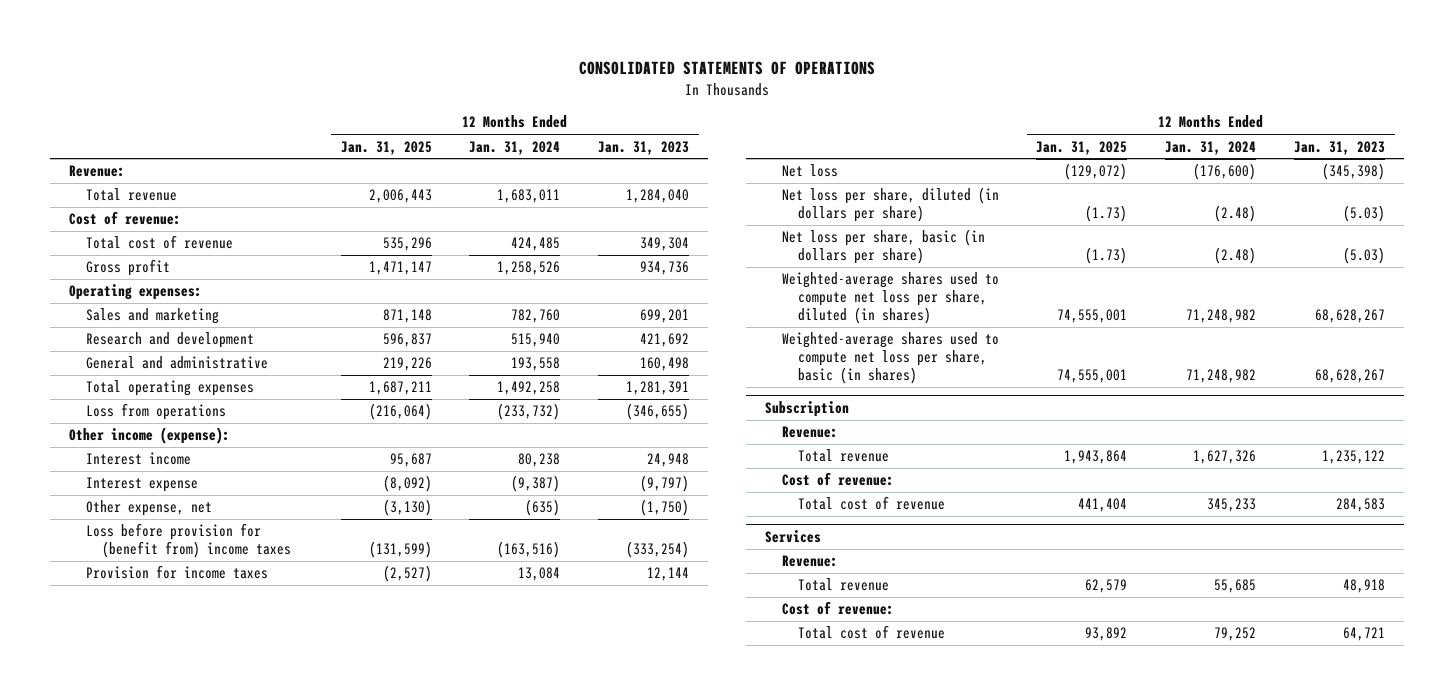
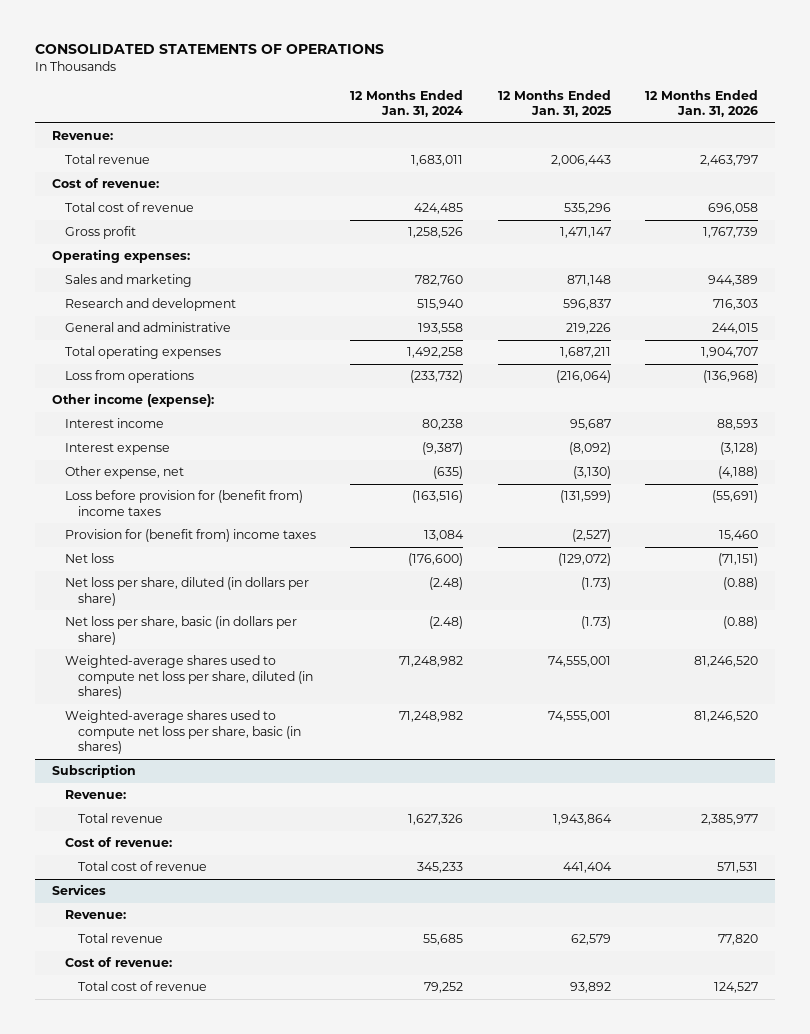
[598,140,690,155] Jan. 31, 2023 -> none
none -> [644,89,758,118] 12 Months Ended Jan. 31, 2026
[85,565,268,580] Provision for income taxes -> [65,529,317,543] Provision for (benefit from) income taxes

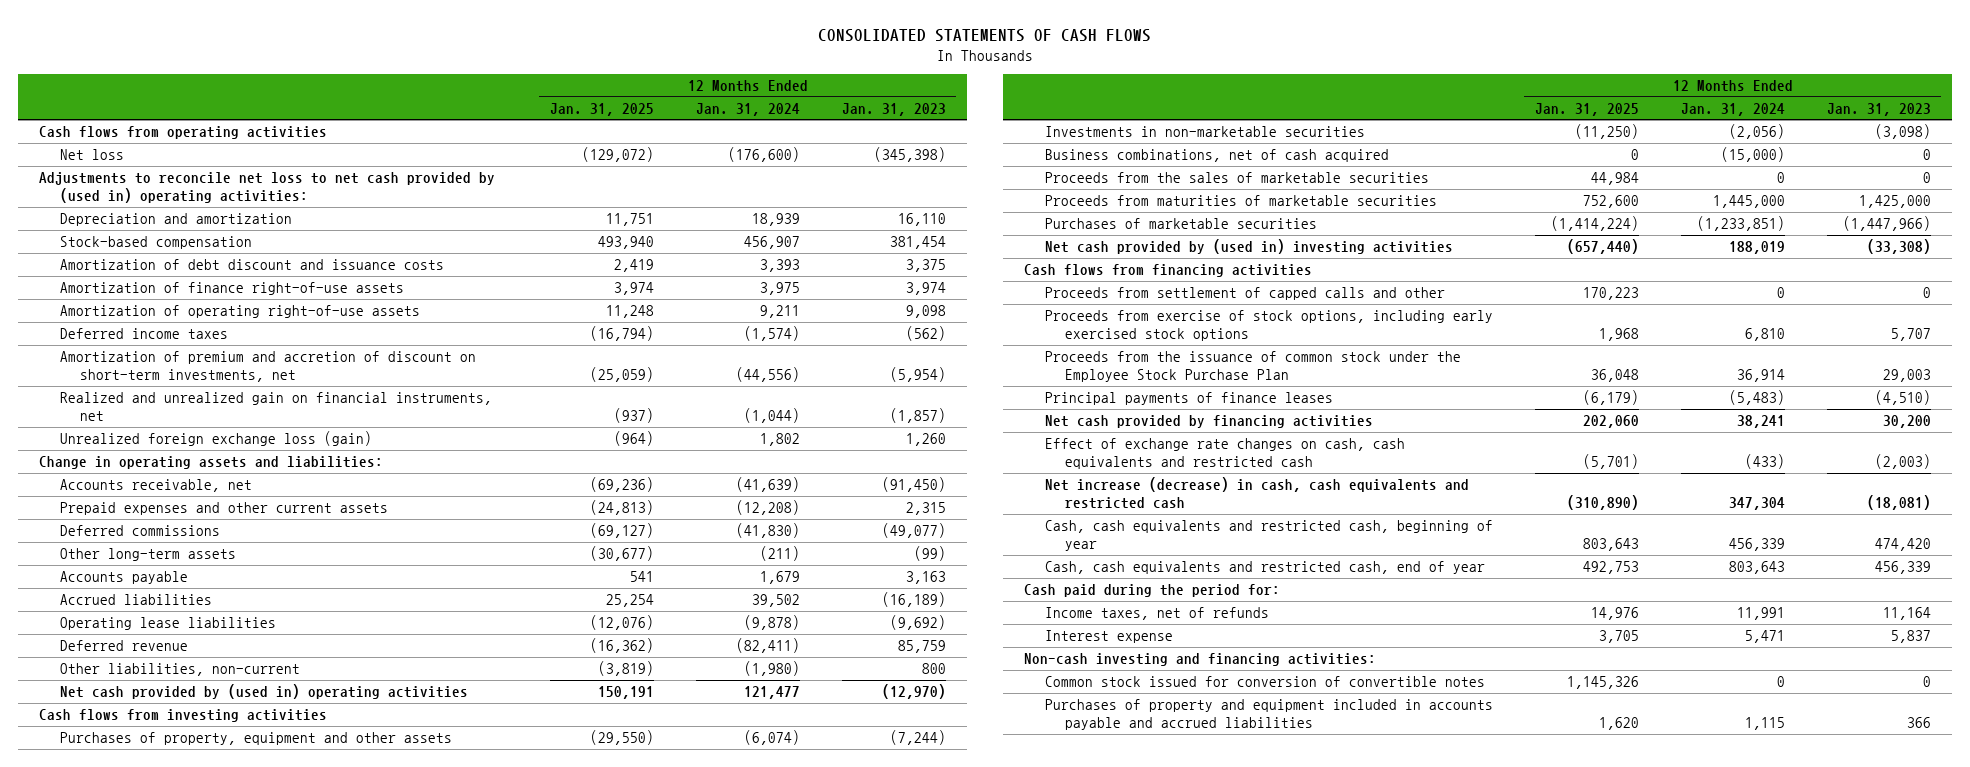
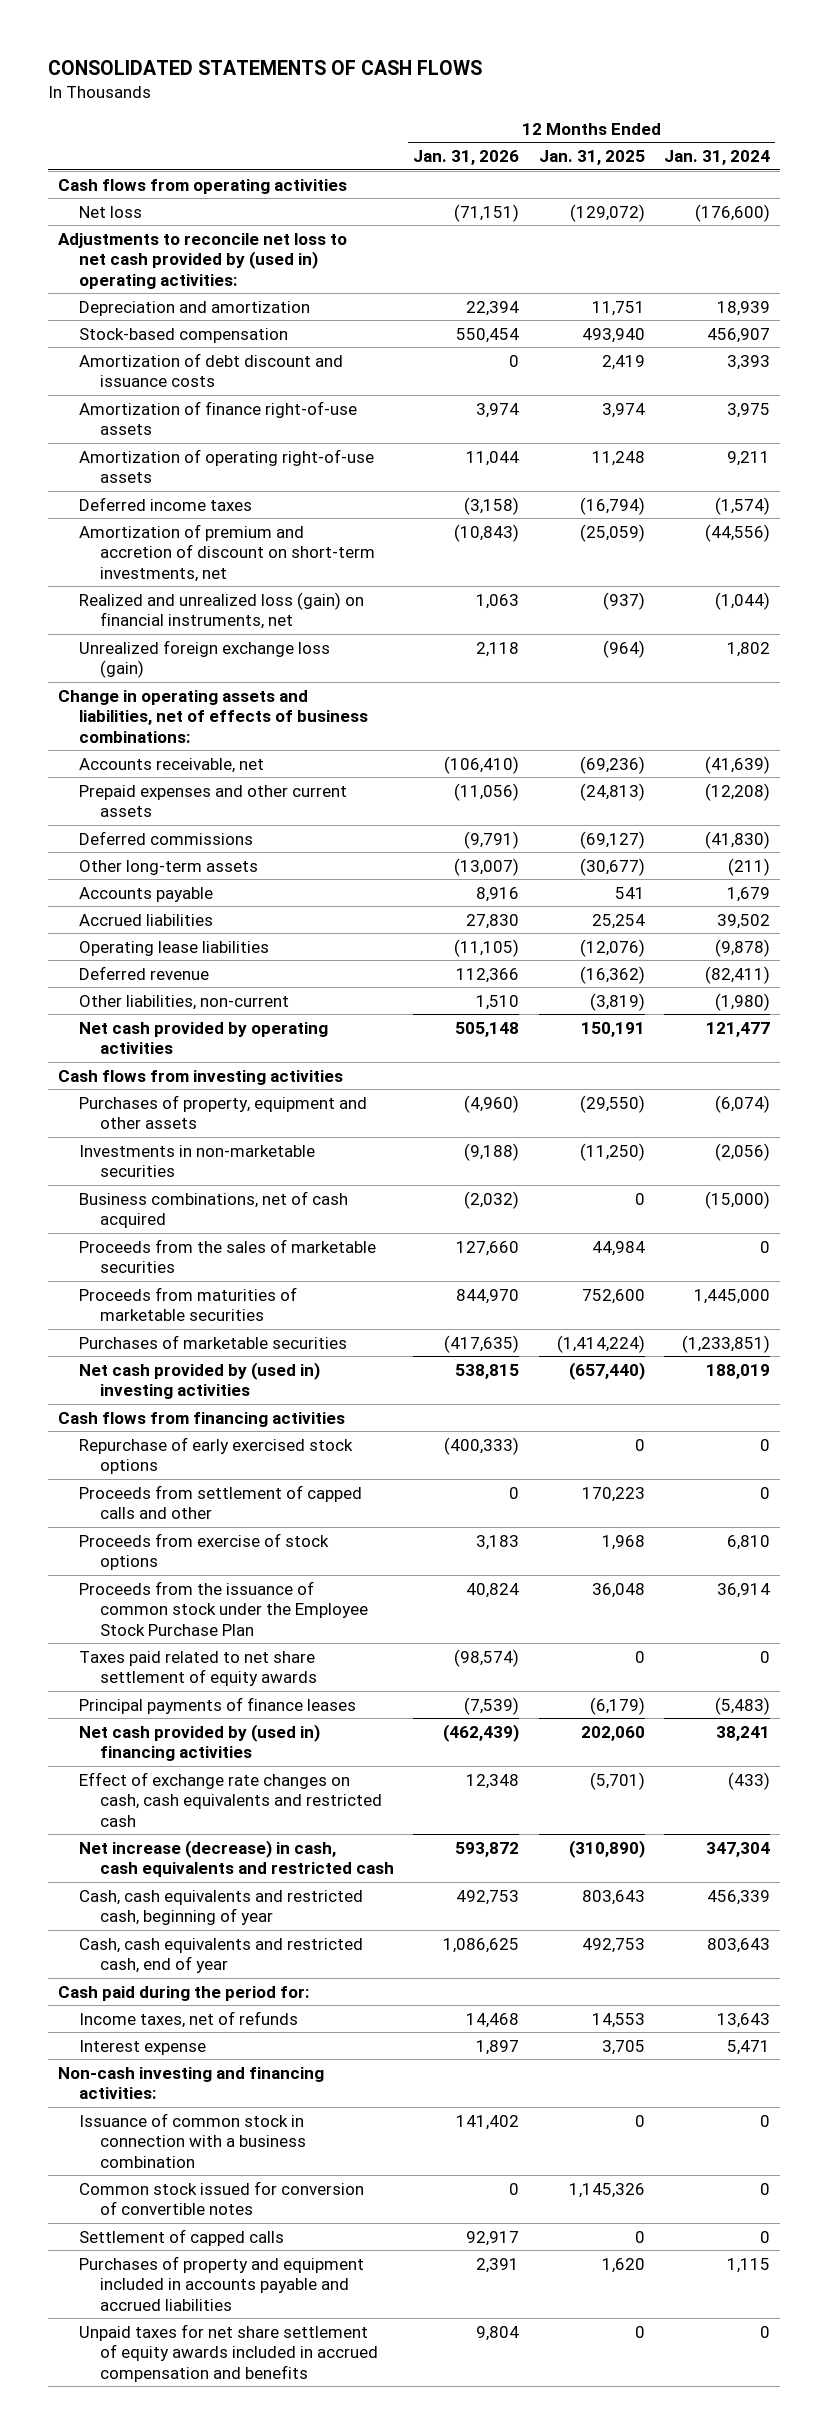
[841,102,946,116] Jan. 31, 2023 -> none
none -> [413,150,520,166] Jan. 31, 2026
[59,391,492,422] Realized and unrealized gain on financial instruments, net -> [78,591,364,630] Realized and unrealized loss (gain) on financial instruments, net
[38,455,383,469] Change in operating assets and liabilities: -> [58,689,368,743] Change in operating assets and liabilities, net of effects of business combinations:
[59,683,468,699] Net cash provided by (used in) operating activities -> [78,1021,328,1055] Net cash provided by operating activities
none -> [78,1436,353,1475] Repurchase of early exercised stock options
[1044,309,1493,342] Proceeds from exercise of stock options, including early exercised stock options -> [78,1532,329,1571] Proceeds from exercise of stock options
none -> [78,1650,317,1687] Taxes paid related to net share settlement of equity awards
[1044,414,1373,428] Net cash provided by financing activities -> [78,1723,320,1762] Net cash provided by (used in) financing activities
[1590,606,1639,620] 14,976 -> [591,2012,645,2028] 14,553
[1736,606,1785,620] 11,991 -> [717,2012,771,2028] 13,643
none -> [78,2112,306,2168] Issuance of common stock in connection with a business combination
none -> [78,2228,284,2246] Settlement of capped calls
none -> [78,2323,378,2382] Unpaid taxes for net share settlement of equity awards included in accrued compensation and benefits

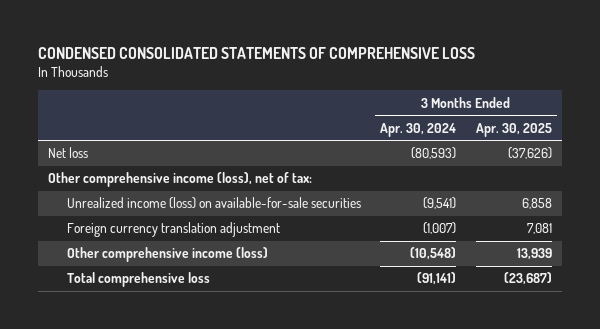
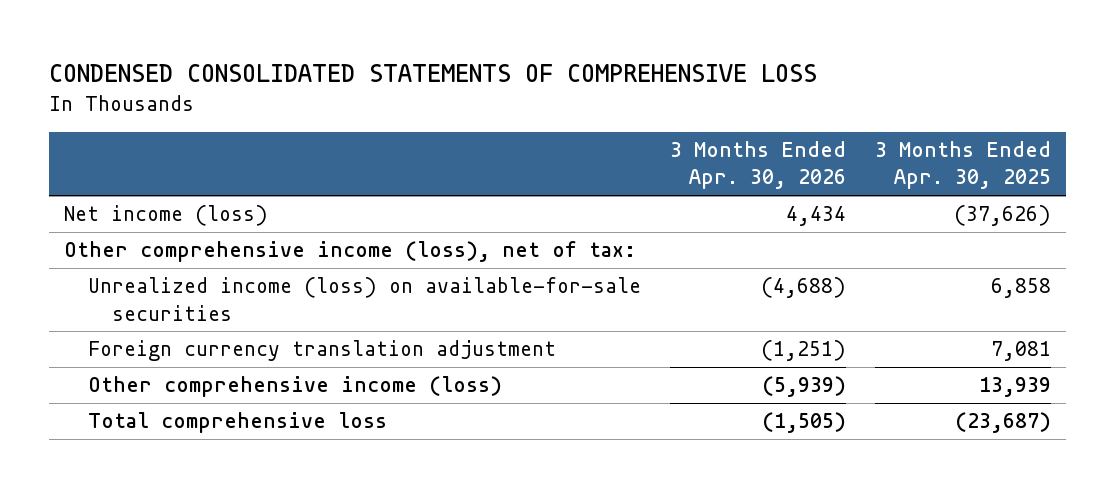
[380,122,457,137] Apr. 30, 2024 -> none
none -> [670,141,847,190] 3 Months Ended Apr. 30, 2026
[48,147,89,159] Net loss -> [63,205,268,227] Net income (loss)

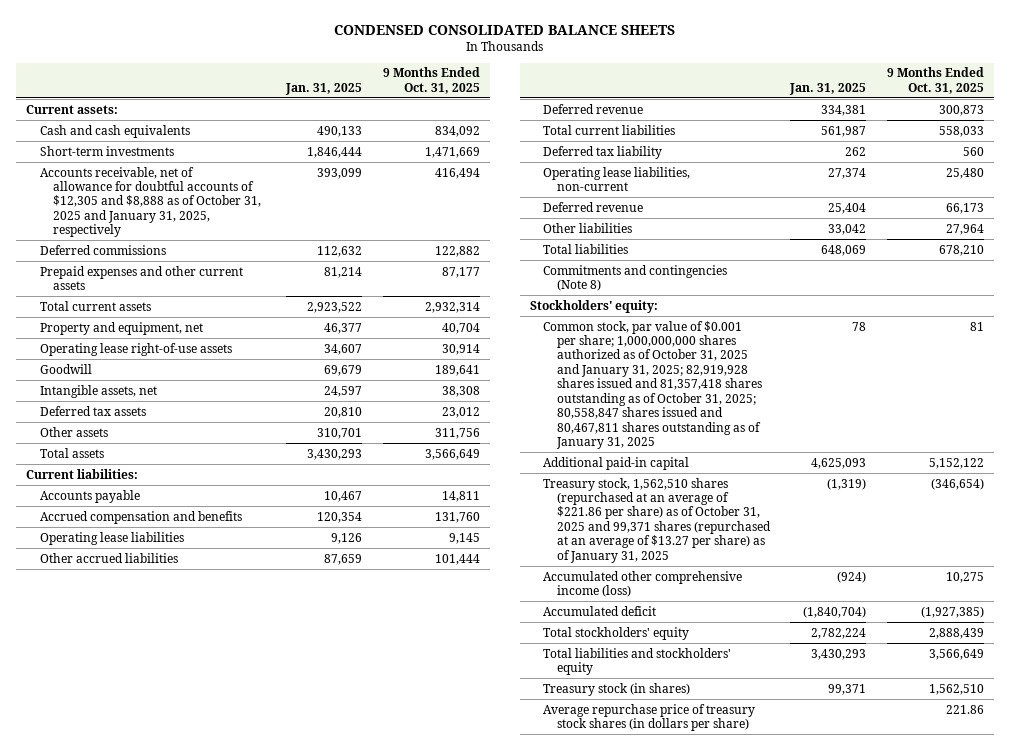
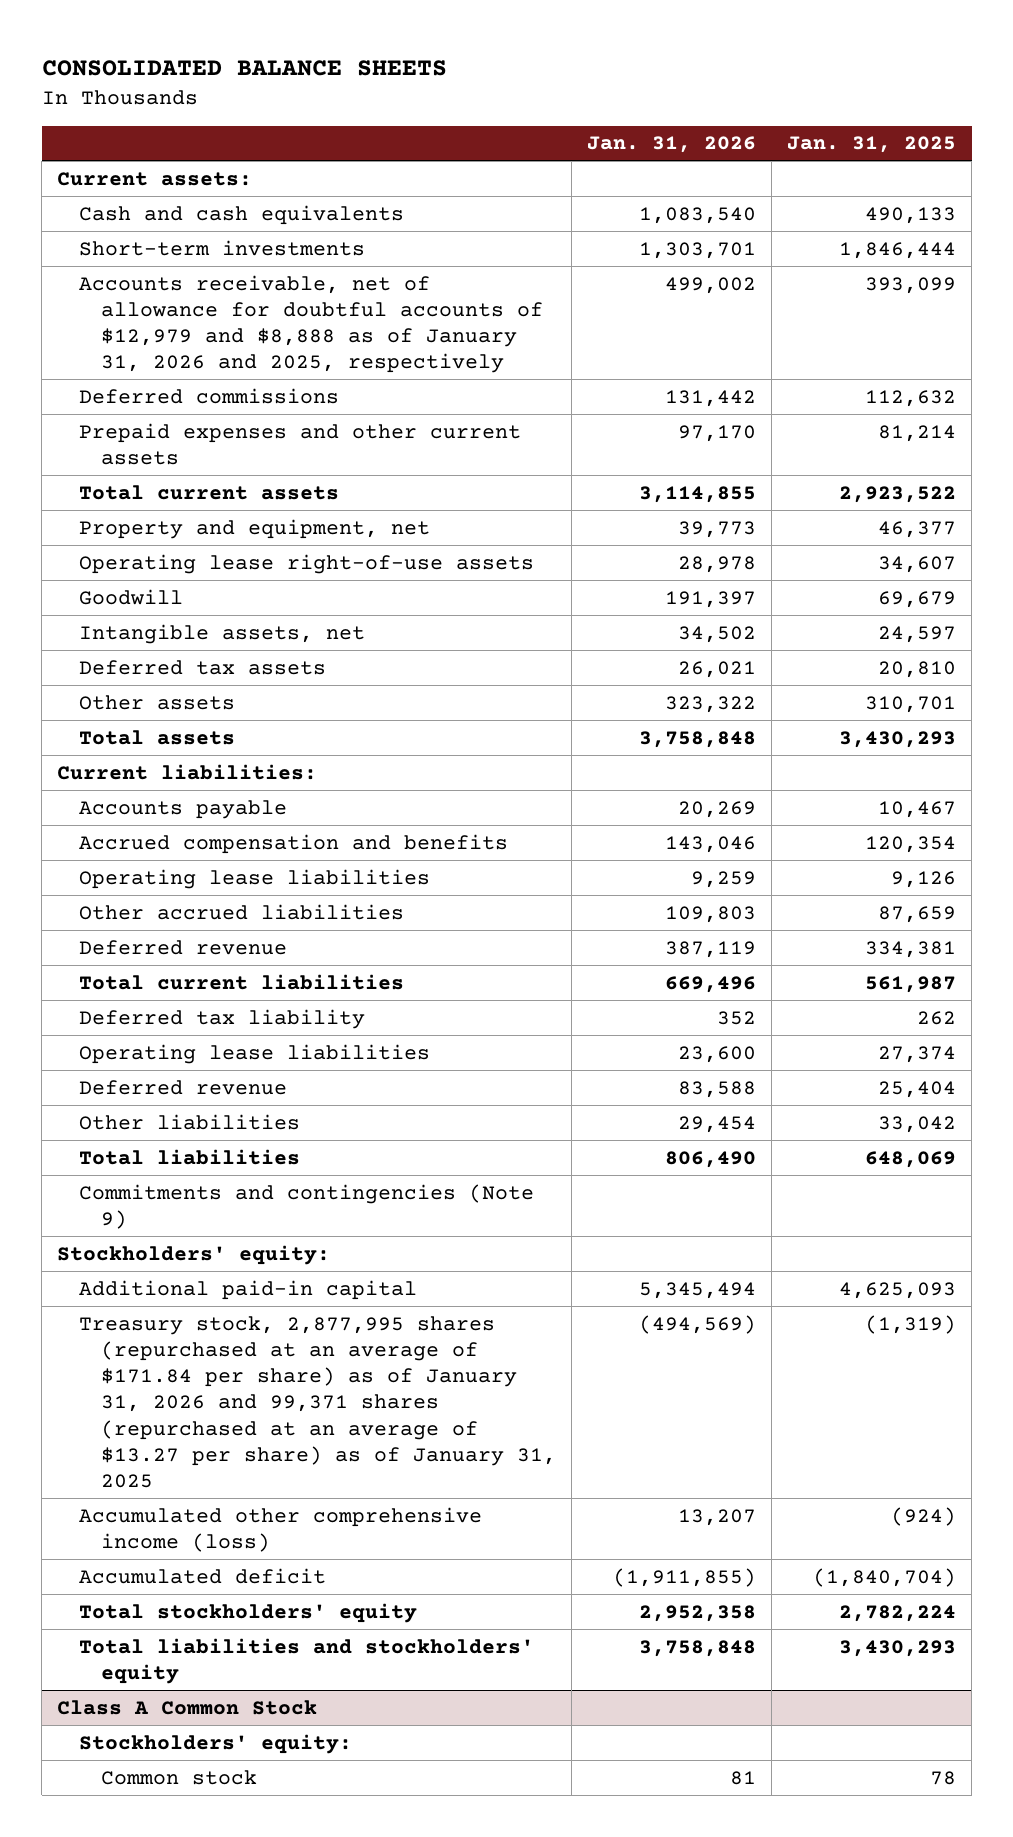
[333,24,675,35] CONDENSED CONSOLIDATED BALANCE SHEETS -> [41,60,447,77] CONSOLIDATED BALANCE SHEETS
[382,67,480,94] 9 Months Ended Oct. 31, 2025 -> none
none -> [586,136,756,154] Jan. 31, 2026
[39,166,261,238] Accounts receivable, net of allowance for doubtful accounts of $12,305 and $8,888 as of October 31, 2025 and January 31, 2025, respectively -> [78,274,543,374] Accounts receivable, net of allowance for doubtful accounts of $12,979 and $8,888 as of January 31, 2026 and 2025, respectively
[543,166,691,192] Operating lease liabilities, non-current -> [78,1043,430,1064] Operating lease liabilities
[543,264,728,292] Commitments and contingencies (Note 8) -> [78,1183,534,1229] Commitments and contingencies (Note 9)
[543,320,762,449] Common stock, par value of $0.001 per share; 1,000,000,000 shares authorized as of October 31, 2025 and January 31, 2025; 82,919,928 shares issued and 81,357,418 shares outstanding as of October 31, 2025; 80,558,847 shares issued and 80,467,811 shares outstanding as of January 31, 2025 -> none
[543,477,771,563] Treasury stock, 1,562,510 shares (repurchased at an average of $221.86 per share) as of October 31, 2025 and 99,371 shares (repurchased at an average of $13.27 per share) as of January 31, 2025 -> [78,1315,556,1489] Treasury stock, 2,877,995 shares (repurchased at an average of $171.84 per share) as of January 31, 2026 and 99,371 shares (repurchased at an average of $13.27 per share) as of January 31, 2025
[543,682,691,696] Treasury stock (in shares) -> none
[543,703,756,732] Average repurchase price of treasury stock shares (in dollars per share) -> none
none -> [57,1699,318,1715] Class A Common Stock
none -> [78,1733,352,1754] Stockholders' equity:
none -> [100,1769,257,1785] Common stock

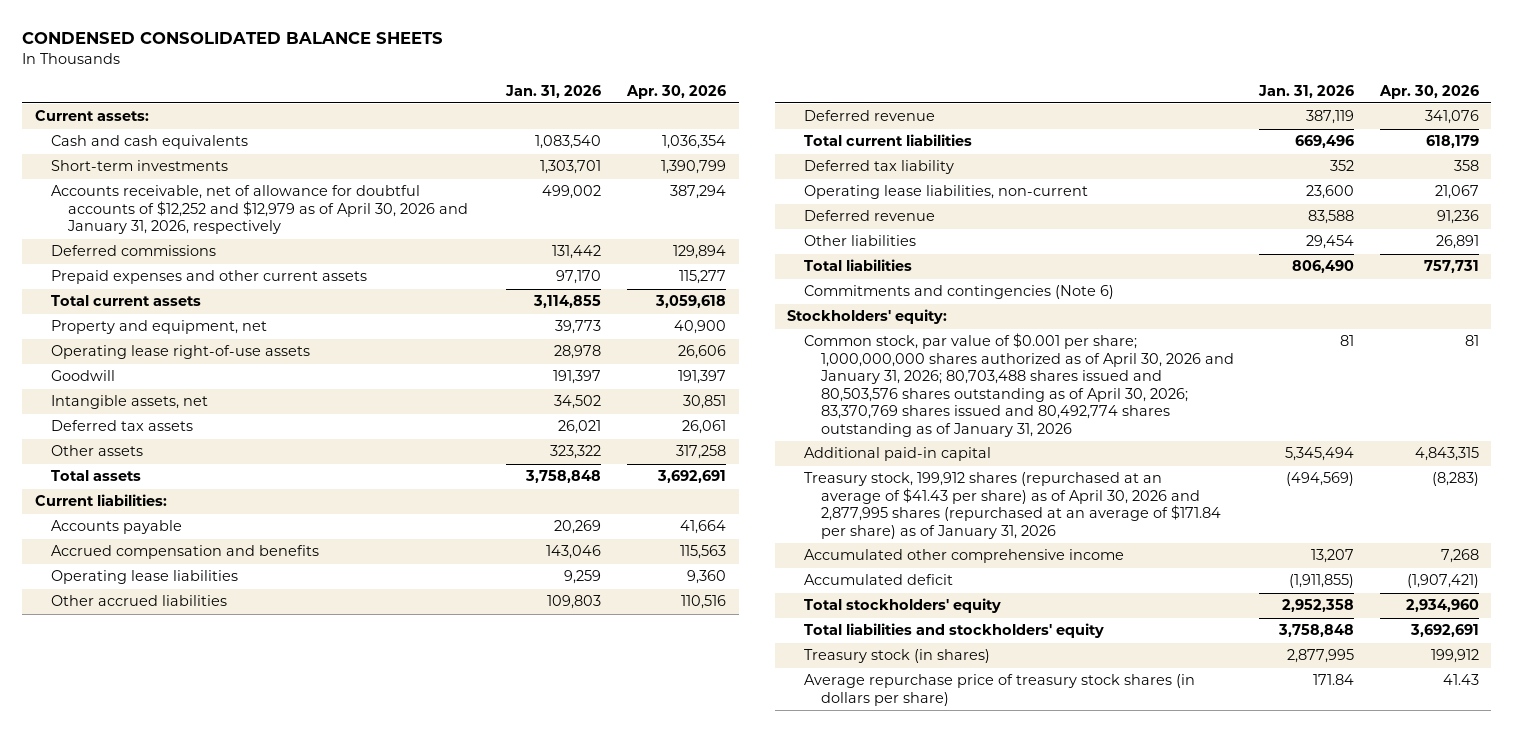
[41,60,447,77] CONSOLIDATED BALANCE SHEETS -> [21,32,443,45] CONDENSED CONSOLIDATED BALANCE SHEETS
[787,136,957,154] Jan. 31, 2025 -> none
none -> [625,84,726,99] Apr. 30, 2026
[78,274,543,374] Accounts receivable, net of allowance for doubtful accounts of $12,979 and $8,888 as of January 31, 2026 and 2025, respectively -> [51,185,469,235] Accounts receivable, net of allowance for doubtful accounts of $12,252 and $12,979 as of April 30, 2026 and January 31, 2026, respectively
[78,1043,430,1064] Operating lease liabilities -> [804,185,1089,200] Operating lease liabilities, non-current
[78,1183,534,1229] Commitments and contingencies (Note 9) -> [804,285,1115,300] Commitments and contingencies (Note 6)
none -> [804,333,1234,437] Common stock, par value of $0.001 per share; 1,000,000,000 shares authorized as of April 30, 2026 and January 31, 2026; 80,703,488 shares issued and 80,503,576 shares outstanding as of April 30, 2026; 83,370,769 shares issued and 80,492,774 shares outstanding as of January 31, 2026
[78,1315,556,1489] Treasury stock, 2,877,995 shares (repurchased at an average of $171.84 per share) as of January 31, 2026 and 99,371 shares (repurchased at an average of $13.27 per share) as of January 31, 2025 -> [804,472,1221,539] Treasury stock, 199,912 shares (repurchased at an average of $41.43 per share) as of April 30, 2026 and 2,877,995 shares (repurchased at an average of $171.84 per share) as of January 31, 2026
[78,1506,482,1552] Accumulated other comprehensive income (loss) -> [804,549,1125,564] Accumulated other comprehensive income
[57,1699,318,1715] Class A Common Stock -> none
[78,1733,352,1754] Stockholders' equity: -> none
[100,1769,257,1785] Common stock -> none
none -> [804,649,991,664] Treasury stock (in shares)
none -> [804,674,1196,706] Average repurchase price of treasury stock shares (in dollars per share)

